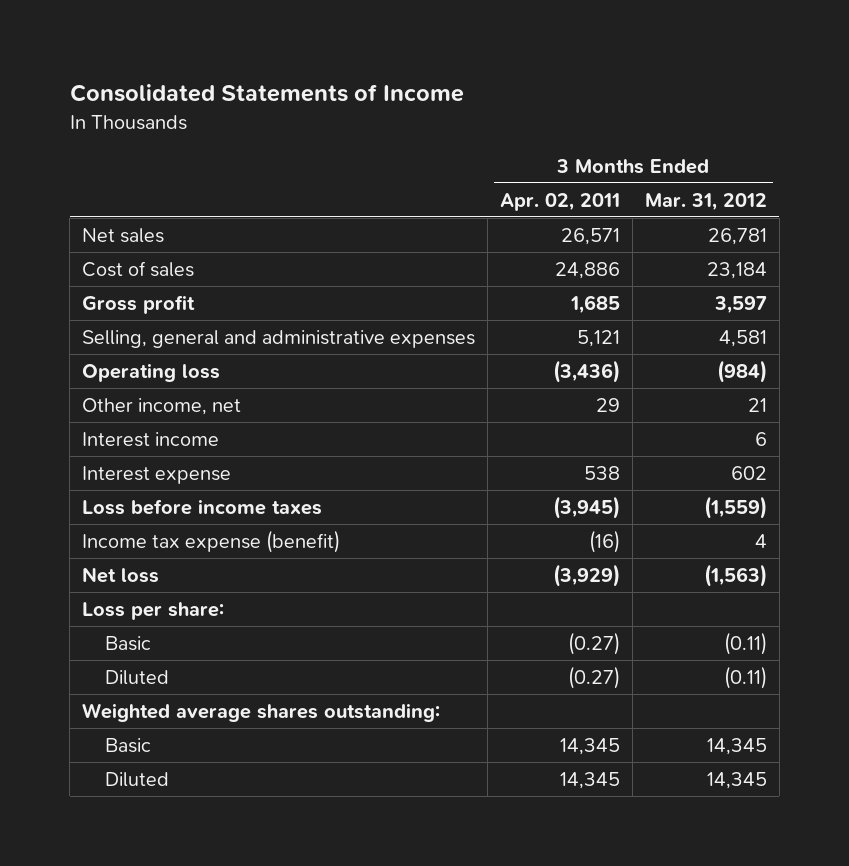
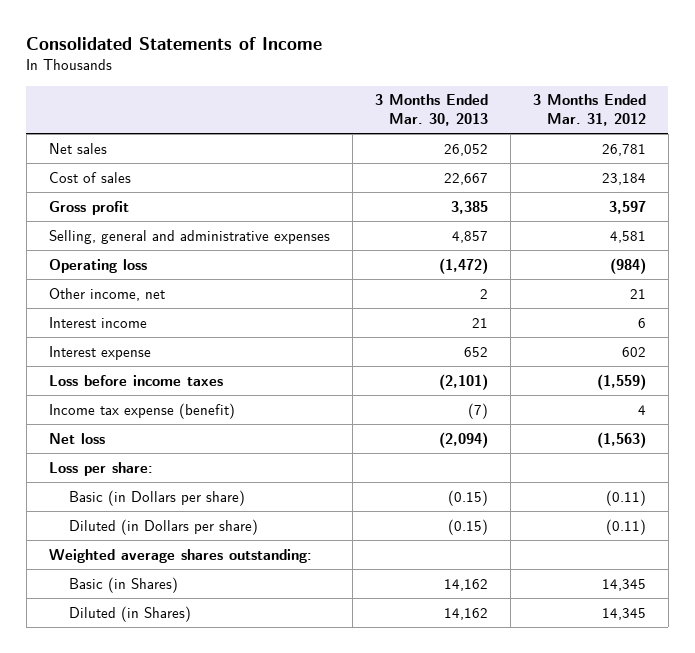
[500,192,621,211] Apr. 02, 2011 -> none
none -> [374,94,488,127] 3 Months Ended Mar. 30, 2013
[104,635,151,651] Basic -> [68,489,245,506] Basic (in Dollars per share)
[104,669,169,685] Diluted -> [68,518,258,535] Diluted (in Dollars per share)
[104,737,151,753] Basic -> [68,576,178,593] Basic (in Shares)
[104,771,169,787] Diluted -> [68,605,191,622] Diluted (in Shares)

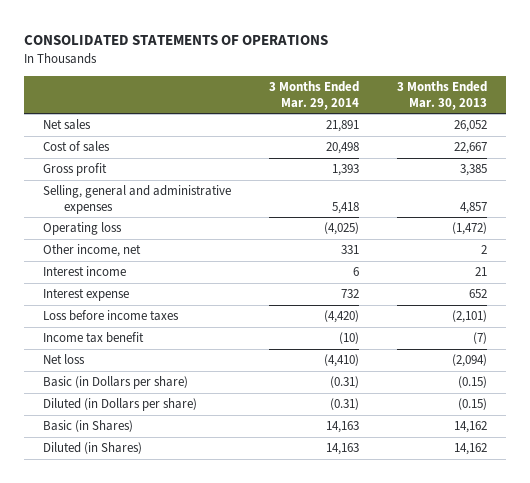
[26,37,323,51] Consolidated Statements of Income -> [24,34,329,45] CONSOLIDATED STATEMENTS OF OPERATIONS
[532,94,646,127] 3 Months Ended Mar. 31, 2012 -> none
none -> [269,81,360,110] 3 Months Ended Mar. 29, 2014
[48,402,235,419] Income tax expense (benefit) -> [43,332,145,344] Income tax benefit
[48,461,153,476] Loss per share: -> none
[48,548,312,563] Weighted average shares outstanding: -> none

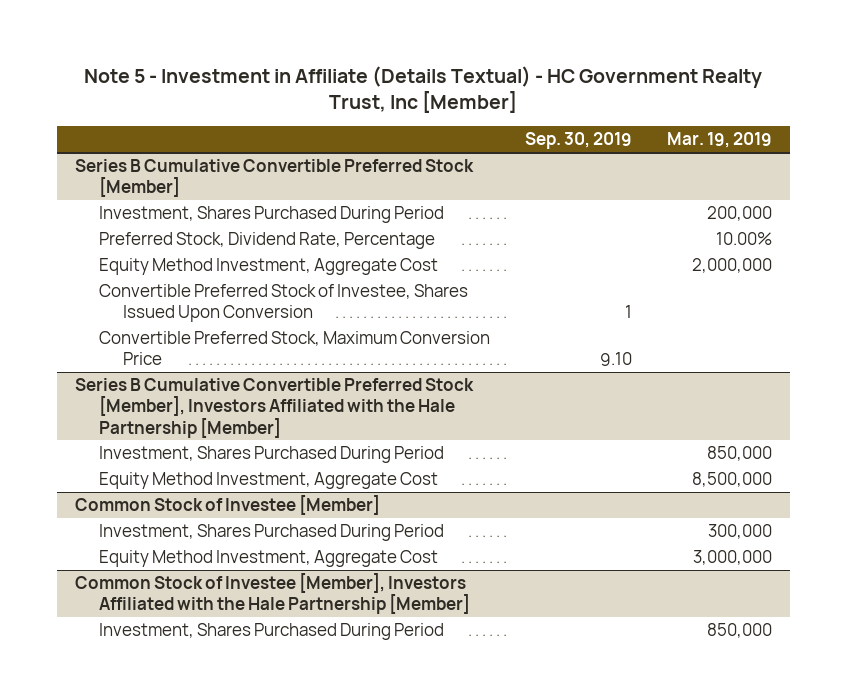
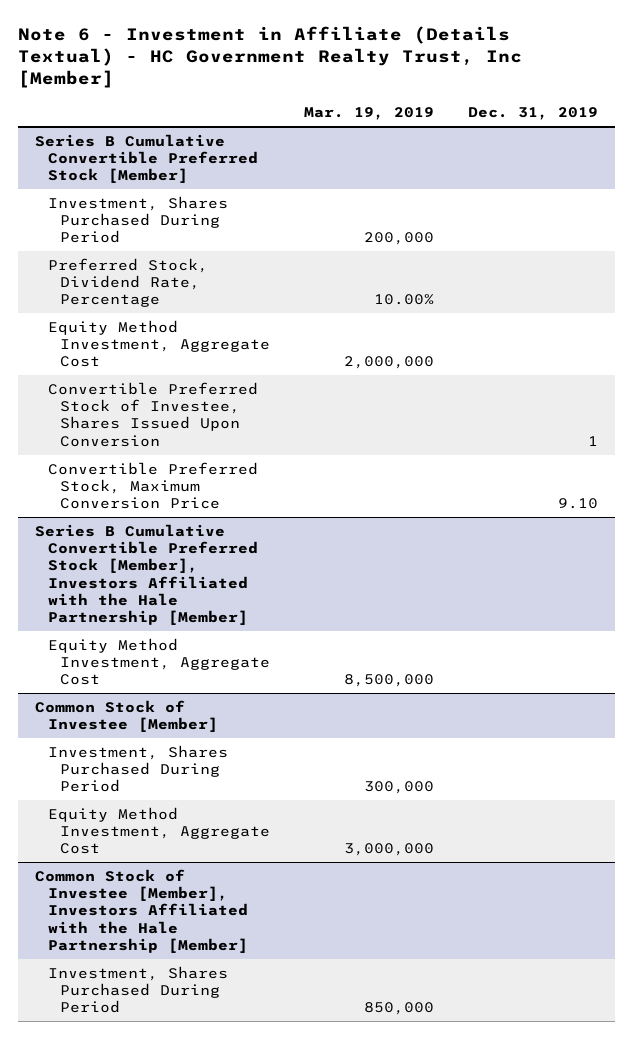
[84,66,763,114] Note 5 - Investment in Affiliate (Details Textual) - HC Government Realty Trust, Inc [Member] -> [18,26,523,89] Note 6 - Investment in Affiliate (Details Textual) - HC Government Realty Trust, Inc [Member]
[525,132,633,150] Sep. 30, 2019 -> none
none -> [468,107,599,121] Dec. 31, 2019
[98,446,444,464] Investment, Shares Purchased During Period -> none

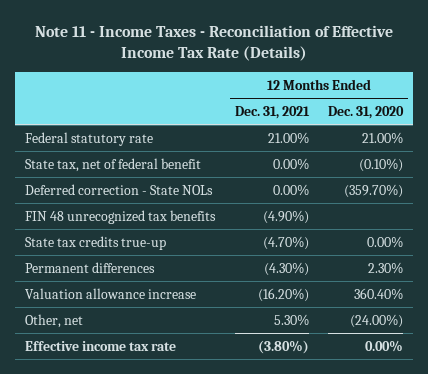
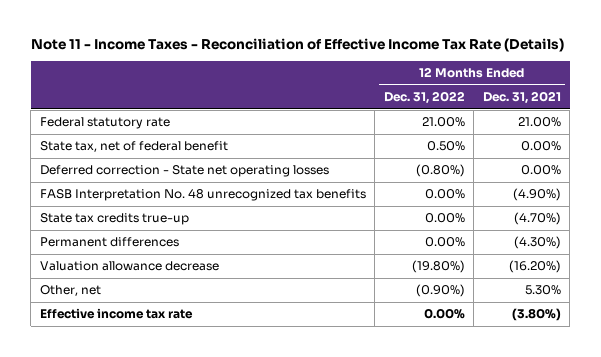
[328,105,405,119] Dec. 31, 2020 -> none
none -> [383,91,465,105] Dec. 31, 2022
[24,183,213,195] Deferred correction - State NOLs -> [39,165,329,178] Deferred correction - State net operating losses
[24,209,216,224] FIN 48 unrecognized tax benefits -> [39,189,366,202] FASB Interpretation No. 48 unrecognized tax benefits
[24,287,196,299] Valuation allowance increase -> [39,261,219,272] Valuation allowance decrease

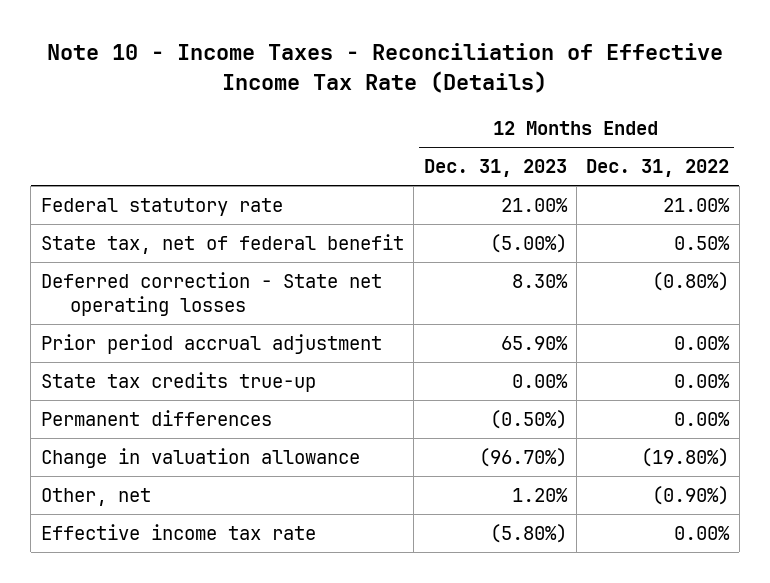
[30,38,564,53] Note 11 - Income Taxes - Reconciliation of Effective Income Tax Rate (Details) -> [47,43,724,93] Note 10 - Income Taxes - Reconciliation of Effective Income Tax Rate (Details)
[482,91,561,105] Dec. 31, 2021 -> none
none -> [423,159,567,178] Dec. 31, 2023
[39,189,366,202] FASB Interpretation No. 48 unrecognized tax benefits -> [40,334,382,355] Prior period accrual adjustment
[39,261,219,272] Valuation allowance decrease -> [40,448,360,469] Change in valuation allowance

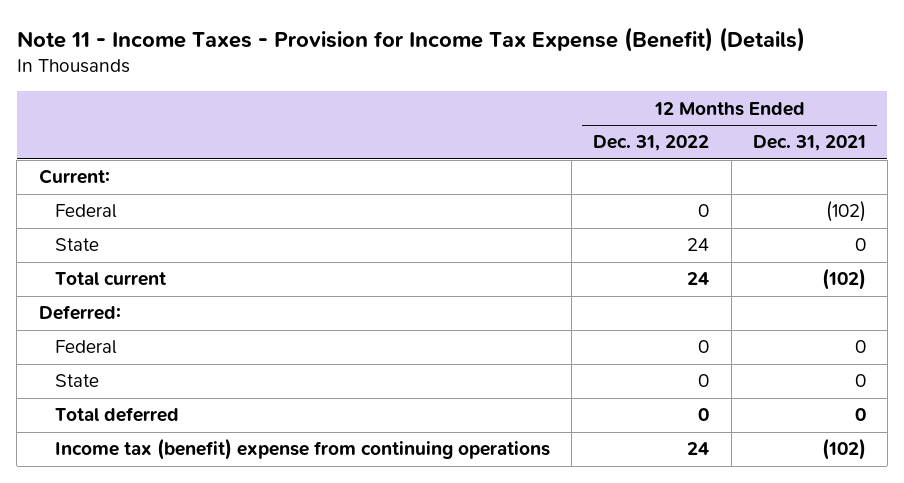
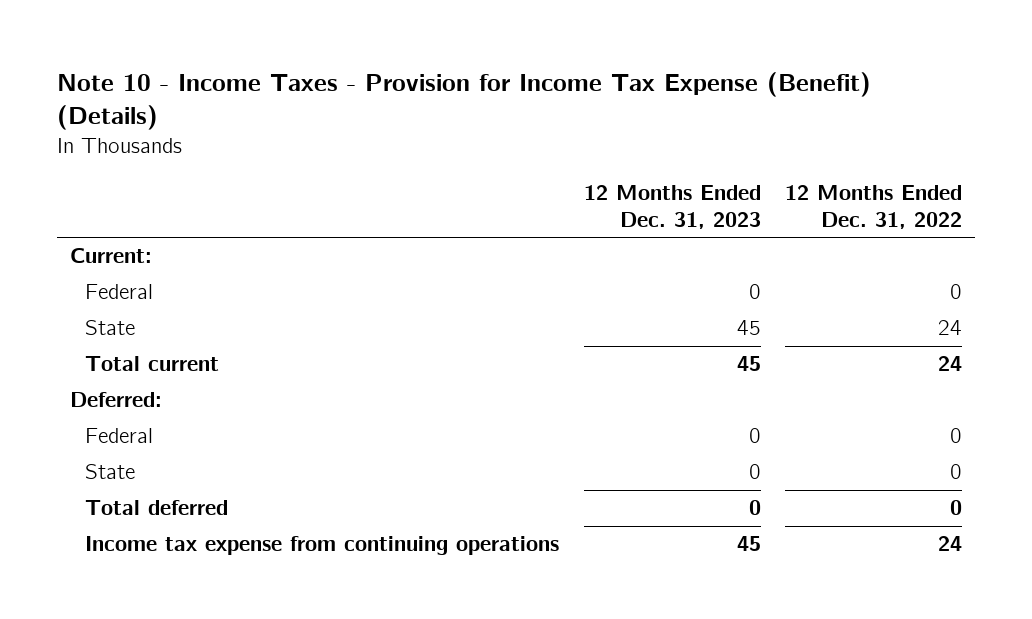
[16,26,805,52] Note 11 - Income Taxes - Provision for Income Tax Expense (Benefit) (Details) -> [57,71,872,131] Note 10 - Income Taxes - Provision for Income Tax Expense (Benefit) (Details)
[752,135,866,152] Dec. 31, 2021 -> none
none -> [583,185,761,229] 12 Months Ended Dec. 31, 2023
[54,438,550,461] Income tax (benefit) expense from continuing operations -> [85,536,560,556] Income tax expense from continuing operations

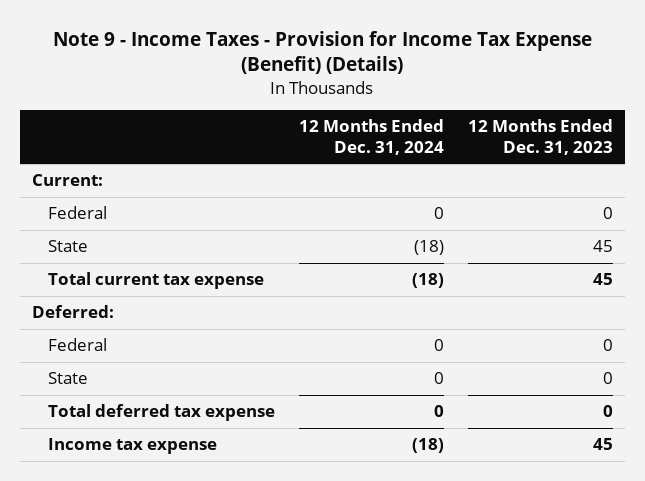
[57,71,872,131] Note 10 - Income Taxes - Provision for Income Tax Expense (Benefit) (Details) -> [53,30,593,75] Note 9 - Income Taxes - Provision for Income Tax Expense (Benefit) (Details)
[785,185,963,229] 12 Months Ended Dec. 31, 2022 -> none
none -> [298,119,444,155] 12 Months Ended Dec. 31, 2024
[85,356,220,372] Total current -> [47,272,264,290] Total current tax expense
[85,500,229,516] Total deferred -> [47,404,275,422] Total deferred tax expense
[85,536,560,556] Income tax expense from continuing operations -> [47,438,217,455] Income tax expense

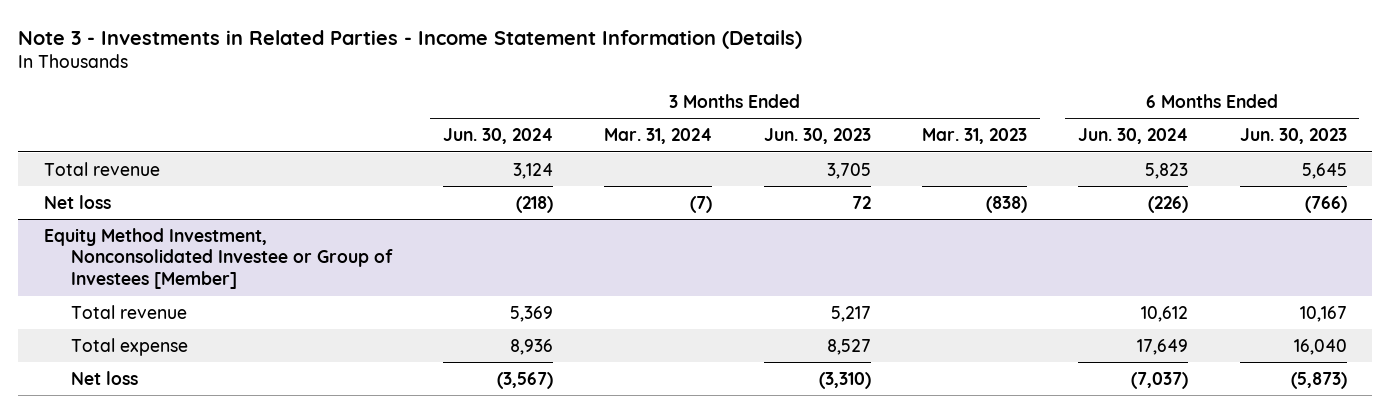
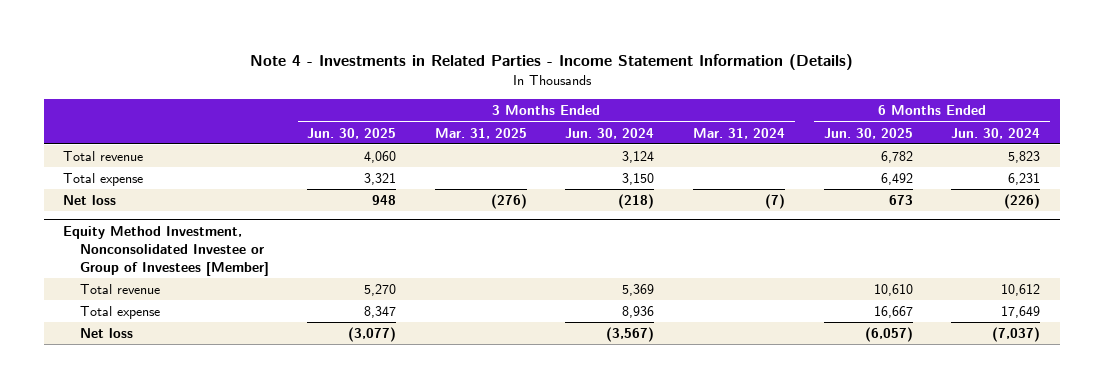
[17,29,802,49] Note 3 - Investments in Related Parties - Income Statement Information (Details) -> [249,53,853,70] Note 4 - Investments in Related Parties - Income Statement Information (Details)
[763,128,871,145] Jun. 30, 2023 -> none
[921,128,1027,145] Mar. 31, 2023 -> none
[1239,128,1347,145] Jun. 30, 2023 -> none
none -> [307,127,397,139] Jun. 30, 2025
none -> [434,127,527,139] Mar. 31, 2025
none -> [823,127,913,139] Jun. 30, 2025
none -> [63,173,144,187] Total expense

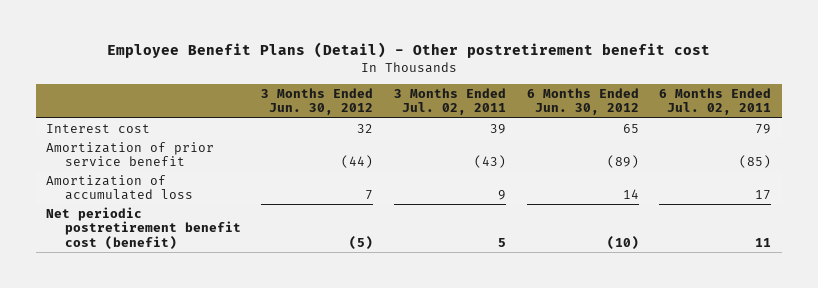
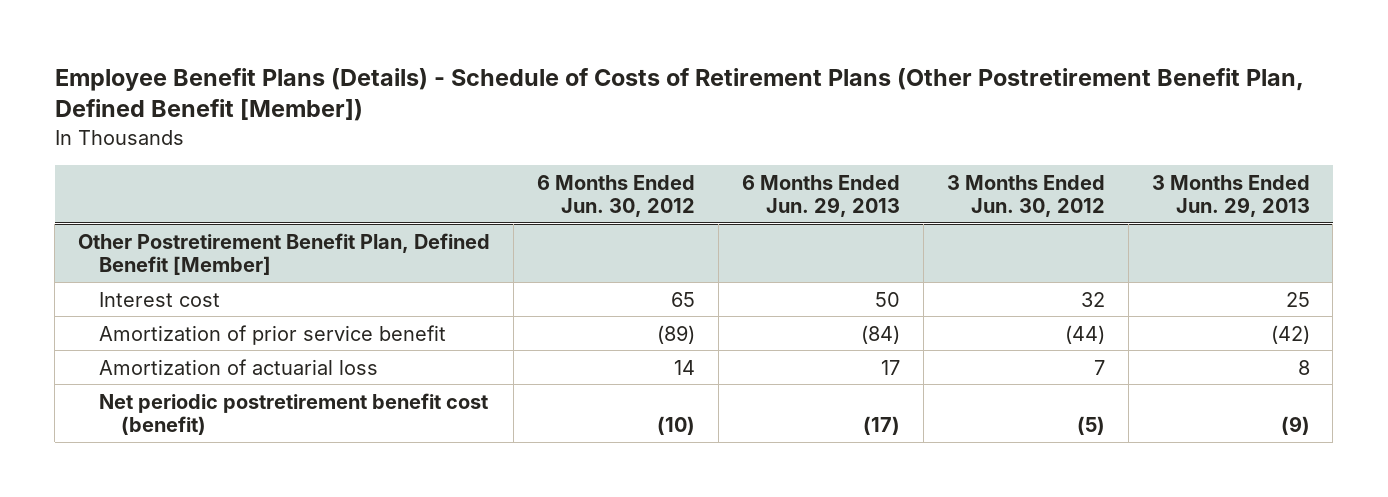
[106,42,710,59] Employee Benefit Plans (Detail) - Other postretirement benefit cost -> [54,68,1304,122] Employee Benefit Plans (Details) - Schedule of Costs of Retirement Plans (Other Postretirement Benefit Plan, Defined Benefit [Member])
[394,87,507,116] 3 Months Ended Jul. 02, 2011 -> none
[659,87,772,116] 6 Months Ended Jul. 02, 2011 -> none
none -> [741,174,900,217] 6 Months Ended Jun. 29, 2013
none -> [1151,174,1310,217] 3 Months Ended Jun. 29, 2013
none -> [78,232,491,276] Other Postretirement Benefit Plan, Defined Benefit [Member]
[46,174,193,201] Amortization of accumulated loss -> [99,358,379,375] Amortization of actuarial loss

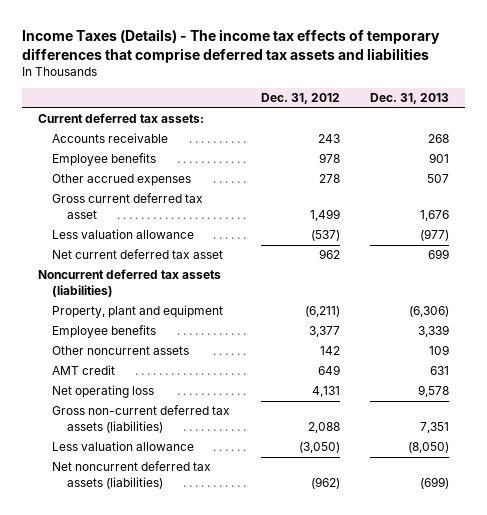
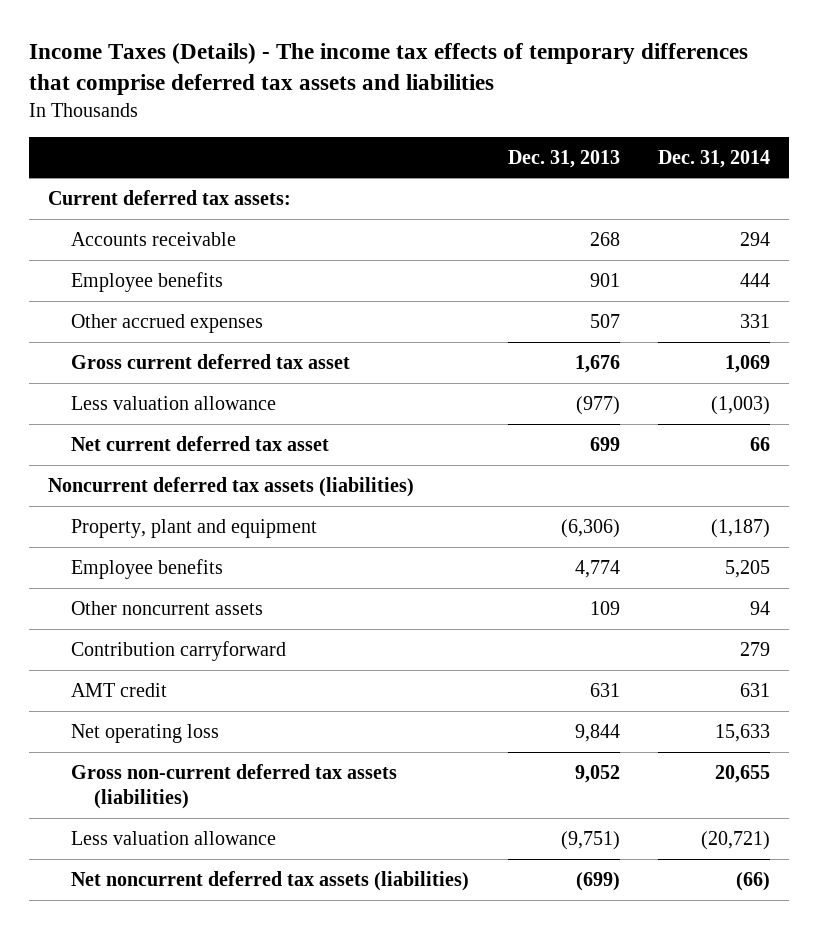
[260,93,340,105] Dec. 31, 2012 -> none
none -> [658,149,771,168] Dec. 31, 2014
[418,325,450,338] 3,339 -> [574,559,620,578] 4,774
none -> [70,640,286,661] Contribution carryforward
[418,385,450,398] 9,578 -> [574,723,620,742] 9,844
[420,421,450,433] 7,351 -> [574,764,620,783] 9,052
[408,442,450,454] (8,050) -> [560,830,620,850] (9,751)

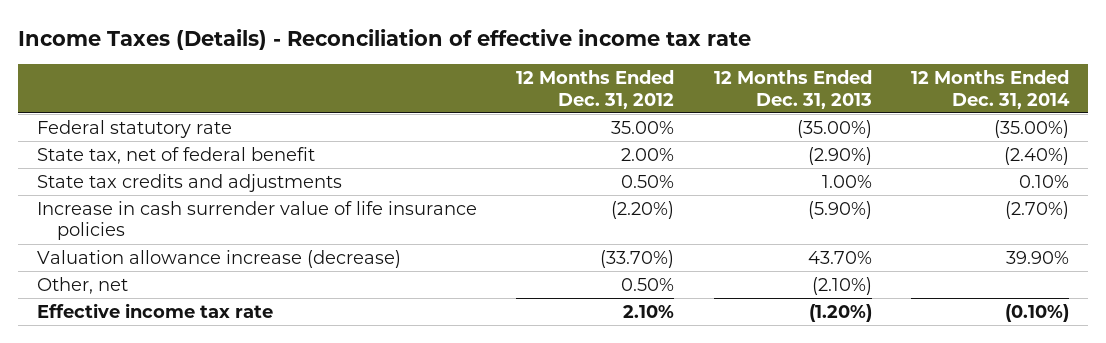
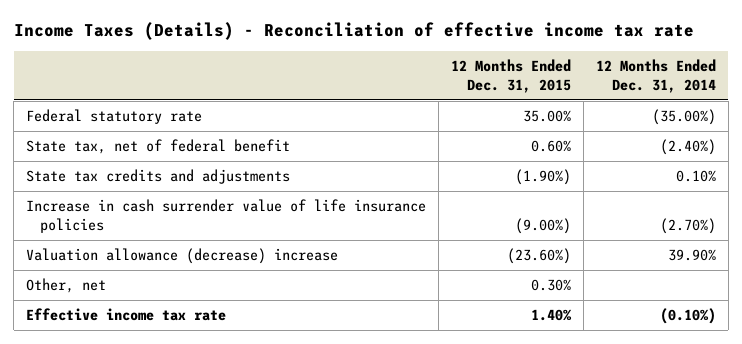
[516,70,675,109] 12 Months Ended Dec. 31, 2012 -> none
[713,70,872,109] 12 Months Ended Dec. 31, 2013 -> none
none -> [450,58,571,93] 12 Months Ended Dec. 31, 2015
[37,249,402,268] Valuation allowance increase (decrease) -> [26,247,339,264] Valuation allowance (decrease) increase

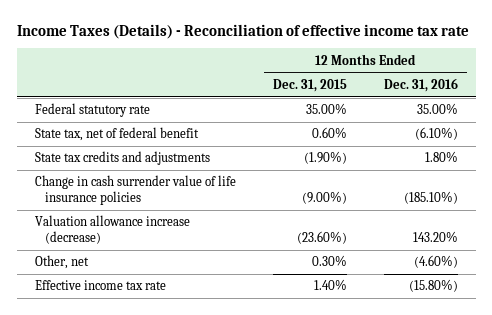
[595,58,716,93] 12 Months Ended Dec. 31, 2014 -> none
none -> [383,77,458,92] Dec. 31, 2016
[26,198,427,233] Increase in cash surrender value of life insurance policies -> [34,175,236,205] Change in cash surrender value of life insurance policies
[26,247,339,264] Valuation allowance (decrease) increase -> [34,215,190,244] Valuation allowance increase (decrease)

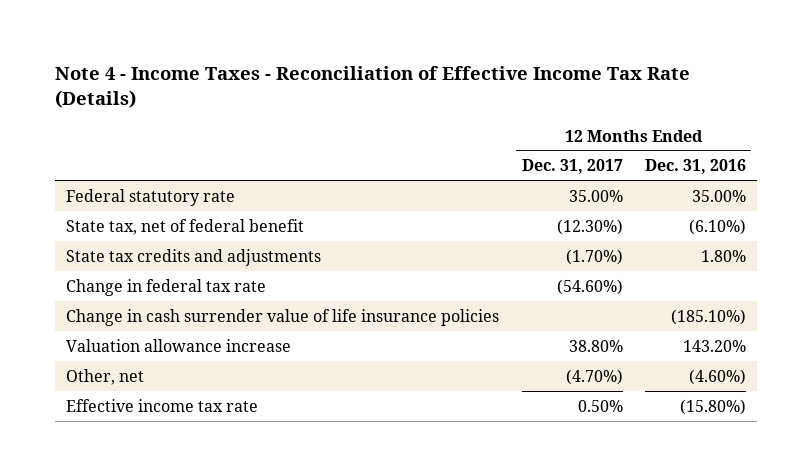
[16,23,469,39] Income Taxes (Details) - Reconciliation of effective income tax rate -> [55,66,691,108] Note 4 - Income Taxes - Reconciliation of Effective Income Tax Rate (Details)
[272,78,347,92] Dec. 31, 2015 -> none
none -> [521,159,623,175] Dec. 31, 2017
none -> [66,278,267,296] Change in federal tax rate
[34,215,190,244] Valuation allowance increase (decrease) -> [66,338,292,352] Valuation allowance increase

